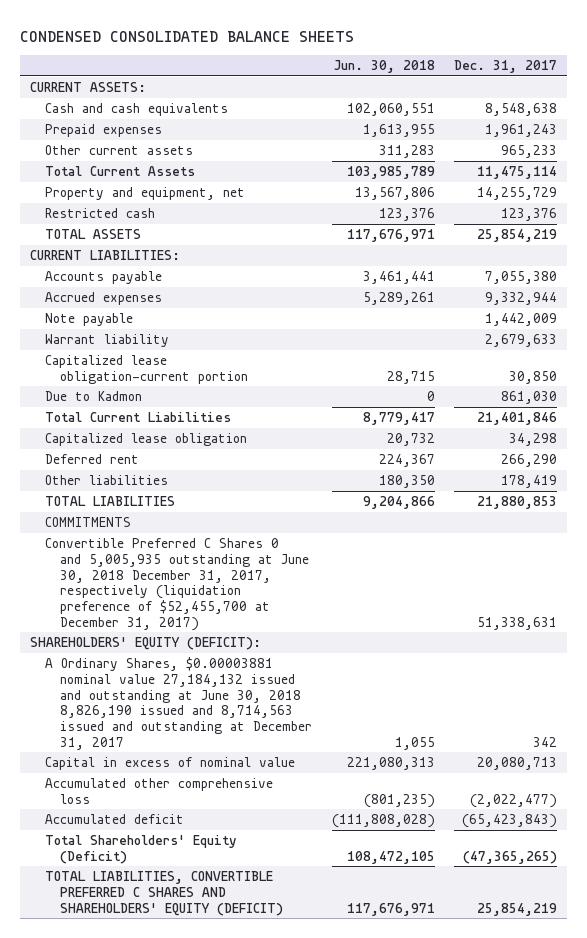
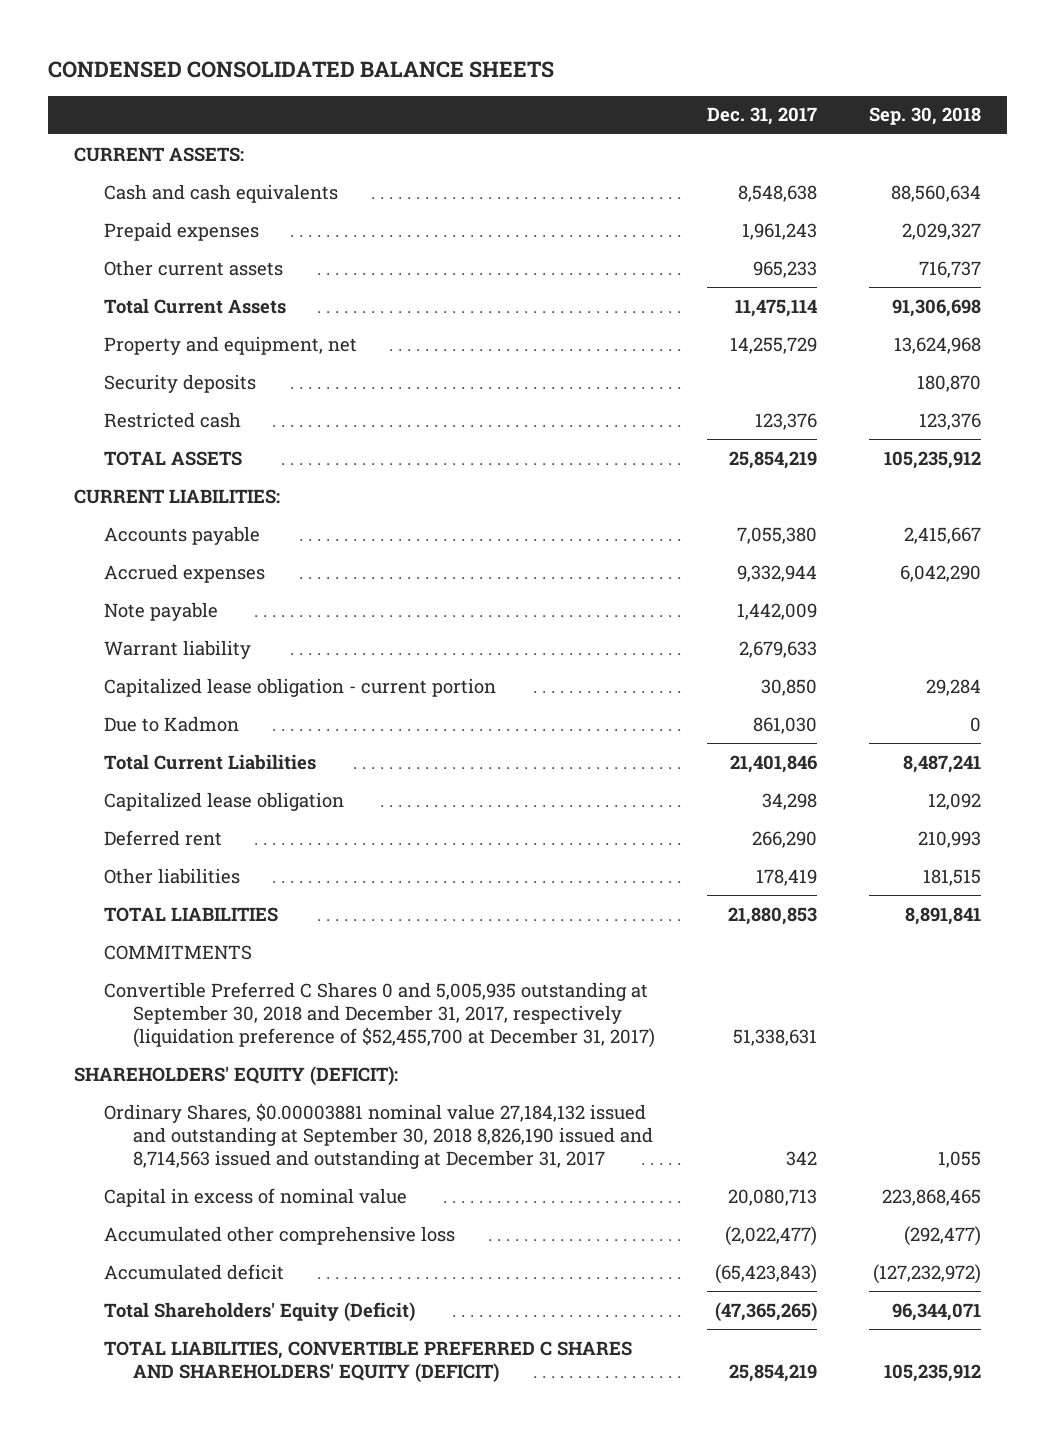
[333,60,435,74] Jun. 30, 2018 -> none
none -> [868,107,981,126] Sep. 30, 2018
none -> [103,373,256,393] Security deposits
[45,355,249,384] Capitalized lease obligation-current portion -> [103,677,496,697] Capitalized lease obligation - current portion
[45,538,310,631] Convertible Preferred C Shares 0 and 5,005,935 outstanding at June 30, 2018 December 31, 2017, respectively (liquidation preference of $52,455,700 at December 31, 2017) -> [103,981,656,1049] Convertible Preferred C Shares 0 and 5,005,935 outstanding at September 30, 2018 and December 31, 2017, respectively (liquidation preference of $52,455,700 at December 31, 2017)
[45,657,313,750] A Ordinary Shares, $0.00003881 nominal value 27,184,132 issued and outstanding at June 30, 2018 8,826,190 issued and 8,714,563 issued and outstanding at December 31, 2017 -> [103,1102,654,1170] Ordinary Shares, $0.00003881 nominal value 27,184,132 issued and outstanding at September 30, 2018 8,826,190 issued and 8,714,563 issued and outstanding at December 31, 2017

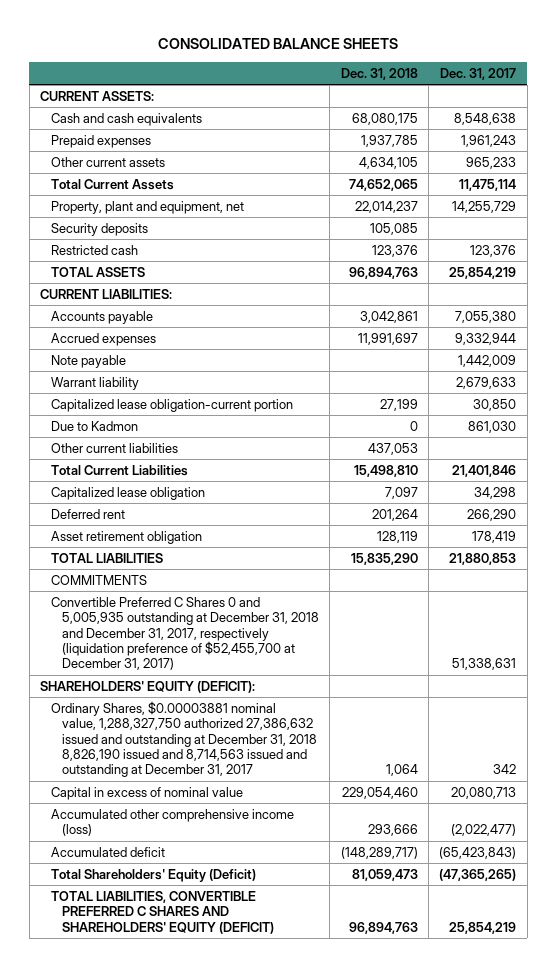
[48,61,555,79] CONDENSED CONSOLIDATED BALANCE SHEETS -> [158,38,399,50] CONSOLIDATED BALANCE SHEETS
[868,107,981,126] Sep. 30, 2018 -> none
none -> [340,67,418,80] Dec. 31, 2018
[103,335,357,355] Property and equipment, net -> [51,200,245,214] Property, plant and equipment, net
[103,677,496,697] Capitalized lease obligation - current portion -> [51,398,294,412] Capitalized lease obligation-current portion
none -> [51,442,179,453] Other current liabilities
[103,867,240,884] Other liabilities -> [51,530,203,544] Asset retirement obligation
[103,981,656,1049] Convertible Preferred C Shares 0 and 5,005,935 outstanding at September 30, 2018 and December 31, 2017, respectively (liquidation preference of $52,455,700 at December 31, 2017) -> [51,596,320,671] Convertible Preferred C Shares 0 and 5,005,935 outstanding at December 31, 2018 and December 31, 2017, respectively (liquidation preference of $52,455,700 at December 31, 2017)
[103,1102,654,1170] Ordinary Shares, $0.00003881 nominal value 27,184,132 issued and outstanding at September 30, 2018 8,826,190 issued and 8,714,563 issued and outstanding at December 31, 2017 -> [51,700,318,778] Ordinary Shares, $0.00003881 nominal value, 1,288,327,750 authorized 27,386,632 issued and outstanding at December 31, 2018 8,826,190 issued and 8,714,563 issued and outstanding at December 31, 2017
[103,1225,455,1245] Accumulated other comprehensive loss -> [51,808,295,837] Accumulated other comprehensive income (loss)

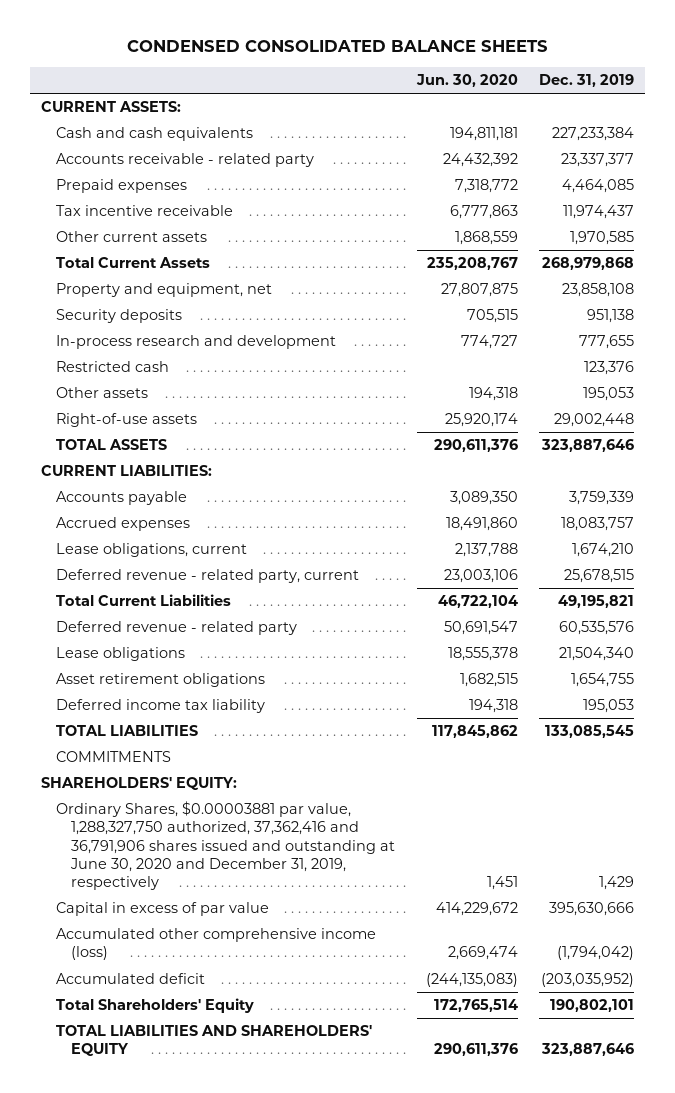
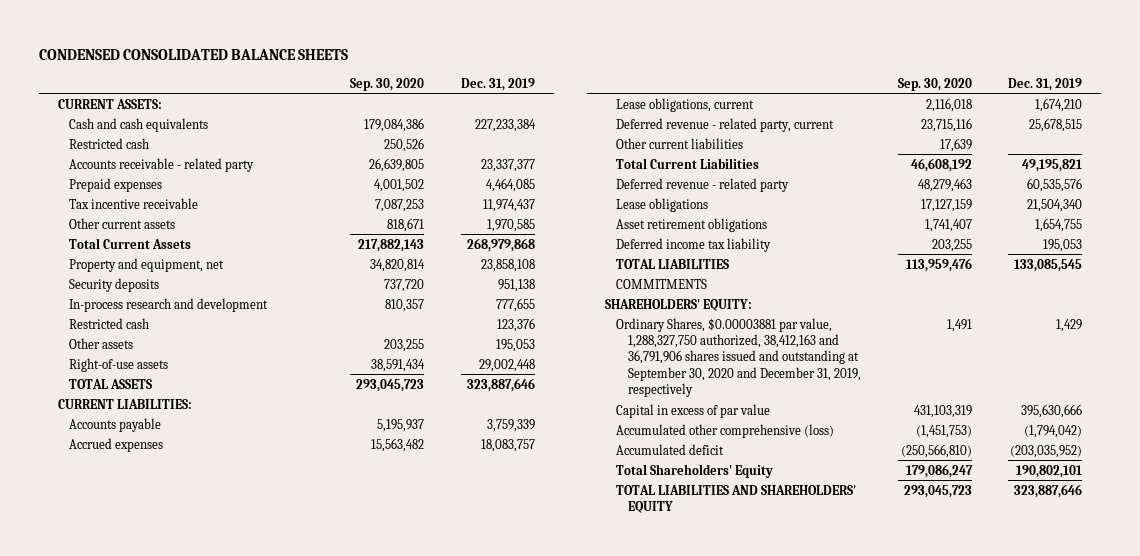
[415,74,518,88] Jun. 30, 2020 -> none
none -> [350,77,425,91] Sep. 30, 2020
none -> [69,137,150,149] Restricted cash
none -> [616,137,744,149] Other current liabilities
[55,801,395,891] Ordinary Shares, $0.00003881 par value, 1,288,327,750 authorized, 37,362,416 and 36,791,906 shares issued and outstanding at June 30, 2020 and December 31, 2019, respectively -> [616,317,861,398] Ordinary Shares, $0.00003881 par value, 1,288,327,750 authorized, 38,412,163 and 36,791,906 shares issued and outstanding at September 30, 2020 and December 31, 2019, respectively
[55,928,376,961] Accumulated other comprehensive income (loss) -> [616,423,835,438] Accumulated other comprehensive (loss)

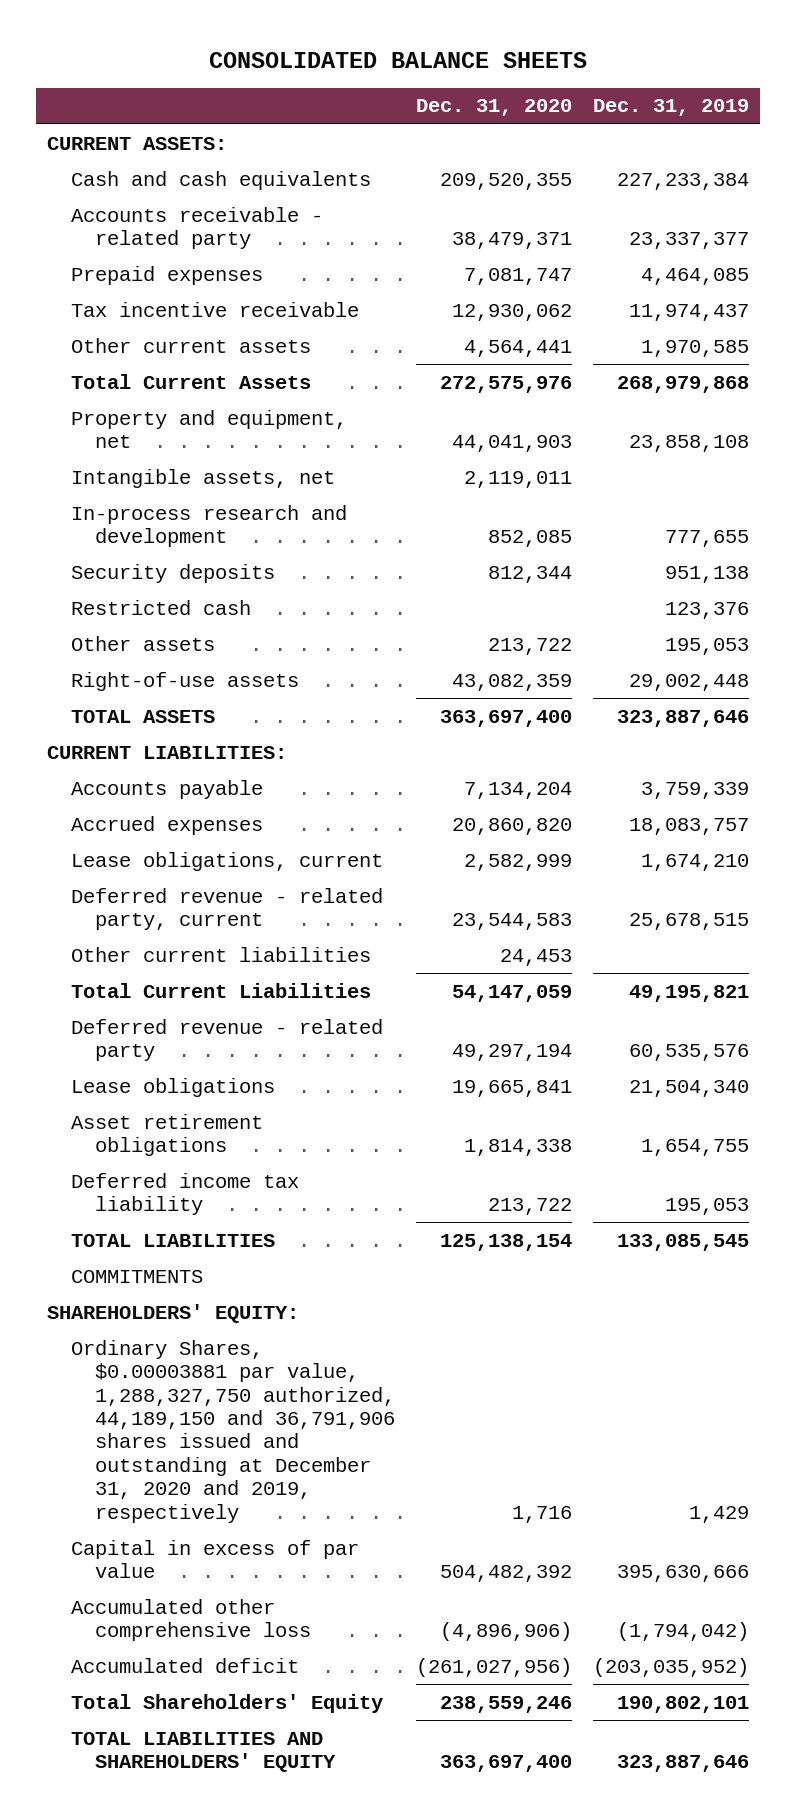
[39,48,349,60] CONDENSED CONSOLIDATED BALANCE SHEETS -> [209,51,588,68] CONSOLIDATED BALANCE SHEETS
[350,77,425,91] Sep. 30, 2020 -> none
none -> [416,99,573,117] Dec. 31, 2020
[69,137,150,149] Restricted cash -> none
none -> [70,468,335,488] Intangible assets, net
[69,277,160,292] Security deposits -> [70,563,275,583] Security deposits
[616,317,861,398] Ordinary Shares, $0.00003881 par value, 1,288,327,750 authorized, 38,412,163 and 36,791,906 shares issued and outstanding at September 30, 2020 and December 31, 2019, respectively -> [70,1339,395,1523] Ordinary Shares, $0.00003881 par value, 1,288,327,750 authorized, 44,189,150 and 36,791,906 shares issued and outstanding at December 31, 2020 and 2019, respectively
[616,423,835,438] Accumulated other comprehensive (loss) -> [70,1598,311,1642] Accumulated other comprehensive loss

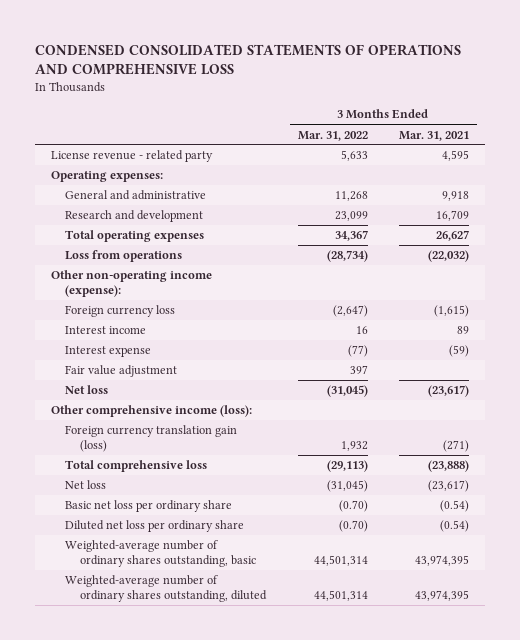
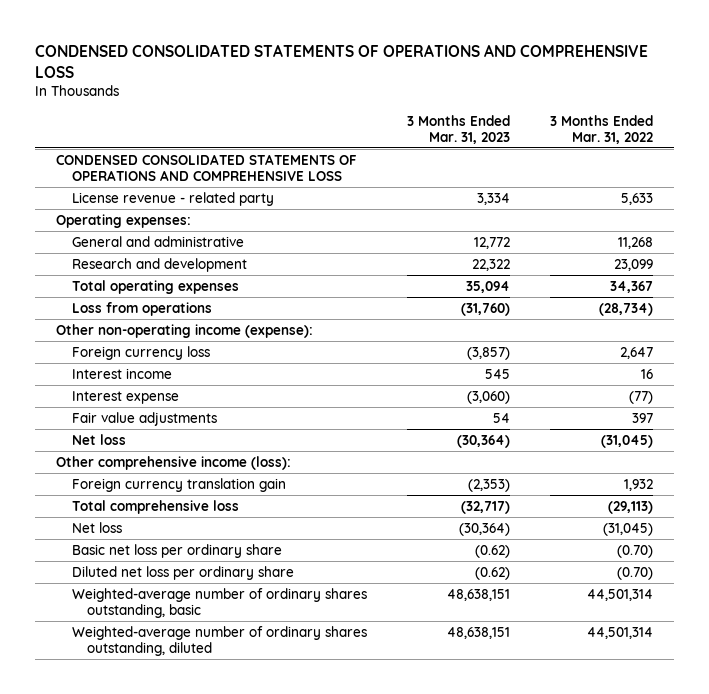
[399,130,470,141] Mar. 31, 2021 -> none
none -> [406,114,510,144] 3 Months Ended Mar. 31, 2023
none -> [55,153,357,181] CONDENSED CONSOLIDATED STATEMENTS OF OPERATIONS AND COMPREHENSIVE LOSS
[332,305,368,318] (2,647) -> [620,346,654,359] 2,647
[65,365,178,378] Fair value adjustment -> [71,411,217,426] Fair value adjustments
[65,425,238,452] Foreign currency translation gain (loss) -> [71,477,286,492] Foreign currency translation gain

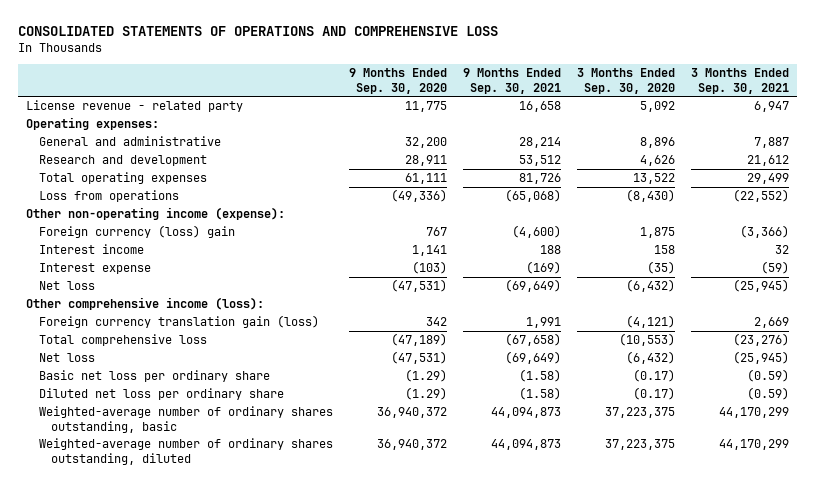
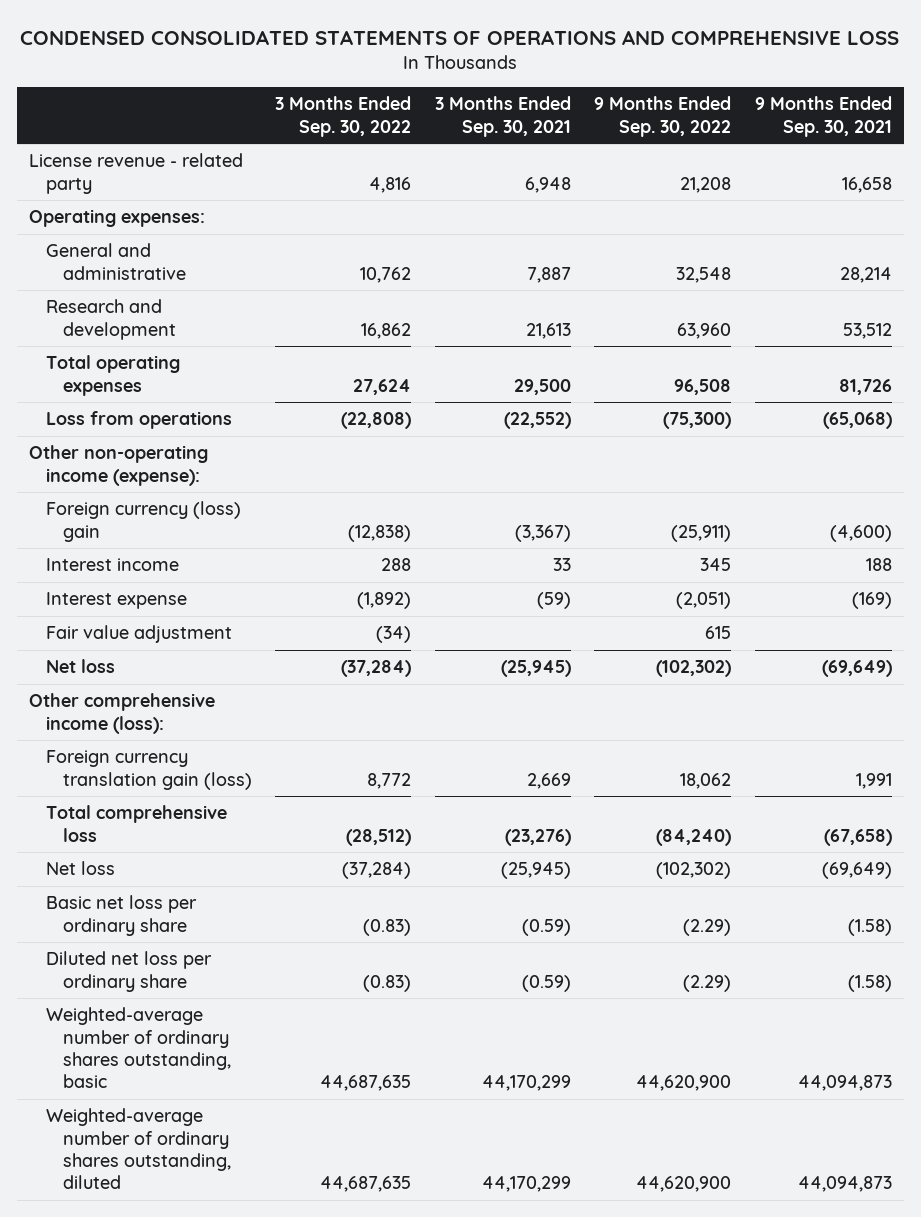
[17,26,498,37] CONSOLIDATED STATEMENTS OF OPERATIONS AND COMPREHENSIVE LOSS -> [20,29,900,45] CONDENSED CONSOLIDATED STATEMENTS OF OPERATIONS AND COMPREHENSIVE LOSS
[348,68,447,94] 9 Months Ended Sep. 30, 2020 -> none
[576,68,675,94] 3 Months Ended Sep. 30, 2020 -> none
none -> [275,96,412,137] 3 Months Ended Sep. 30, 2022
none -> [594,96,732,137] 9 Months Ended Sep. 30, 2022
[753,101,789,113] 6,947 -> [524,176,571,193] 6,948
[746,155,789,167] 21,612 -> [525,322,571,339] 21,613
[746,173,789,185] 29,499 -> [513,378,571,395] 29,500
[739,225,789,239] (3,366) -> [514,524,571,542] (3,367)
[774,245,789,255] 32 -> [552,558,571,572] 33
none -> [45,625,232,644] Fair value adjustment

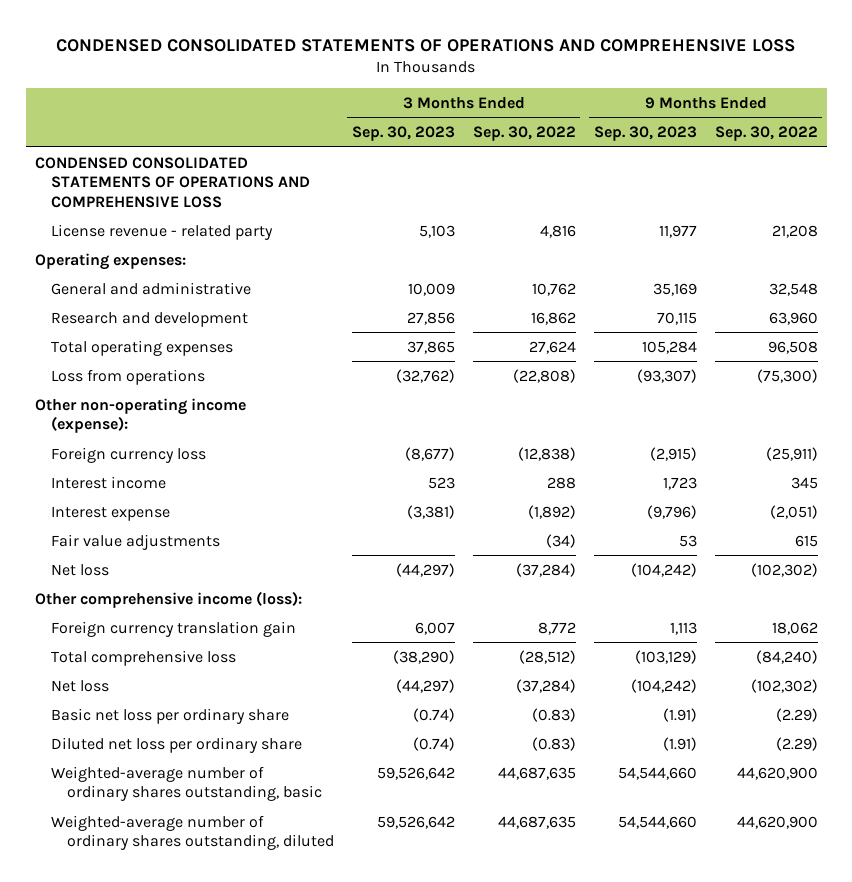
[434,96,571,137] 3 Months Ended Sep. 30, 2021 -> none
[755,96,893,137] 9 Months Ended Sep. 30, 2021 -> none
none -> [351,125,455,141] Sep. 30, 2023
none -> [593,125,697,141] Sep. 30, 2023
none -> [34,156,310,208] CONDENSED CONSOLIDATED STATEMENTS OF OPERATIONS AND COMPREHENSIVE LOSS
[45,501,241,542] Foreign currency (loss) gain -> [50,446,206,463] Foreign currency loss
[45,625,232,644] Fair value adjustment -> [50,533,220,550] Fair value adjustments
[45,750,252,790] Foreign currency translation gain (loss) -> [50,620,296,637] Foreign currency translation gain

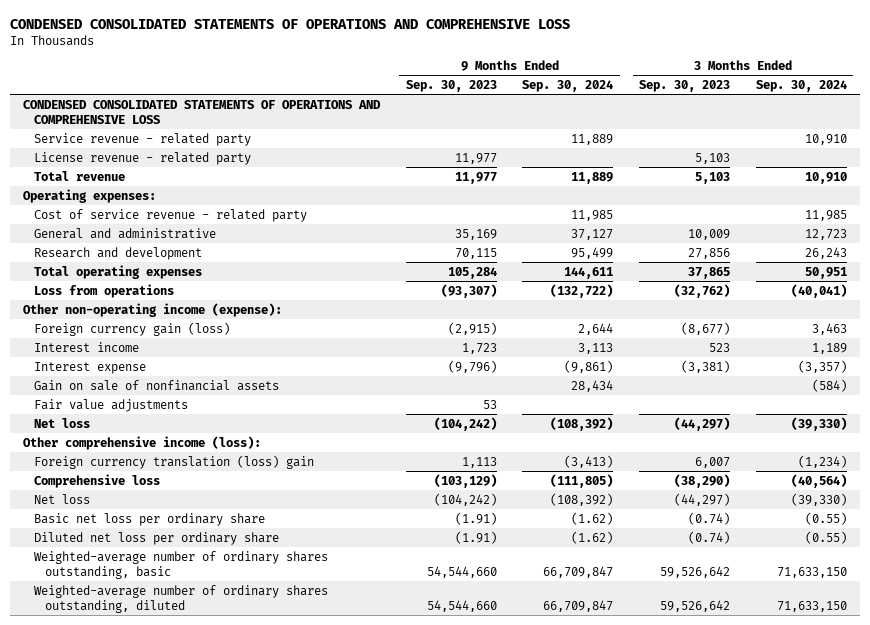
[472,125,576,141] Sep. 30, 2022 -> none
[714,125,818,141] Sep. 30, 2022 -> none
none -> [522,80,614,93] Sep. 30, 2024
none -> [755,80,847,93] Sep. 30, 2024
none -> [33,132,251,146] Service revenue - related party
none -> [33,170,125,181] Total revenue
none -> [33,208,307,222] Cost of service revenue - related party
[50,446,206,463] Foreign currency loss -> [33,321,230,336] Foreign currency gain (loss)
none -> [33,379,279,391] Gain on sale of nonfinancial assets
[50,620,296,637] Foreign currency translation gain -> [33,454,314,469] Foreign currency translation (loss) gain
[50,649,236,666] Total comprehensive loss -> [33,473,160,488] Comprehensive loss

